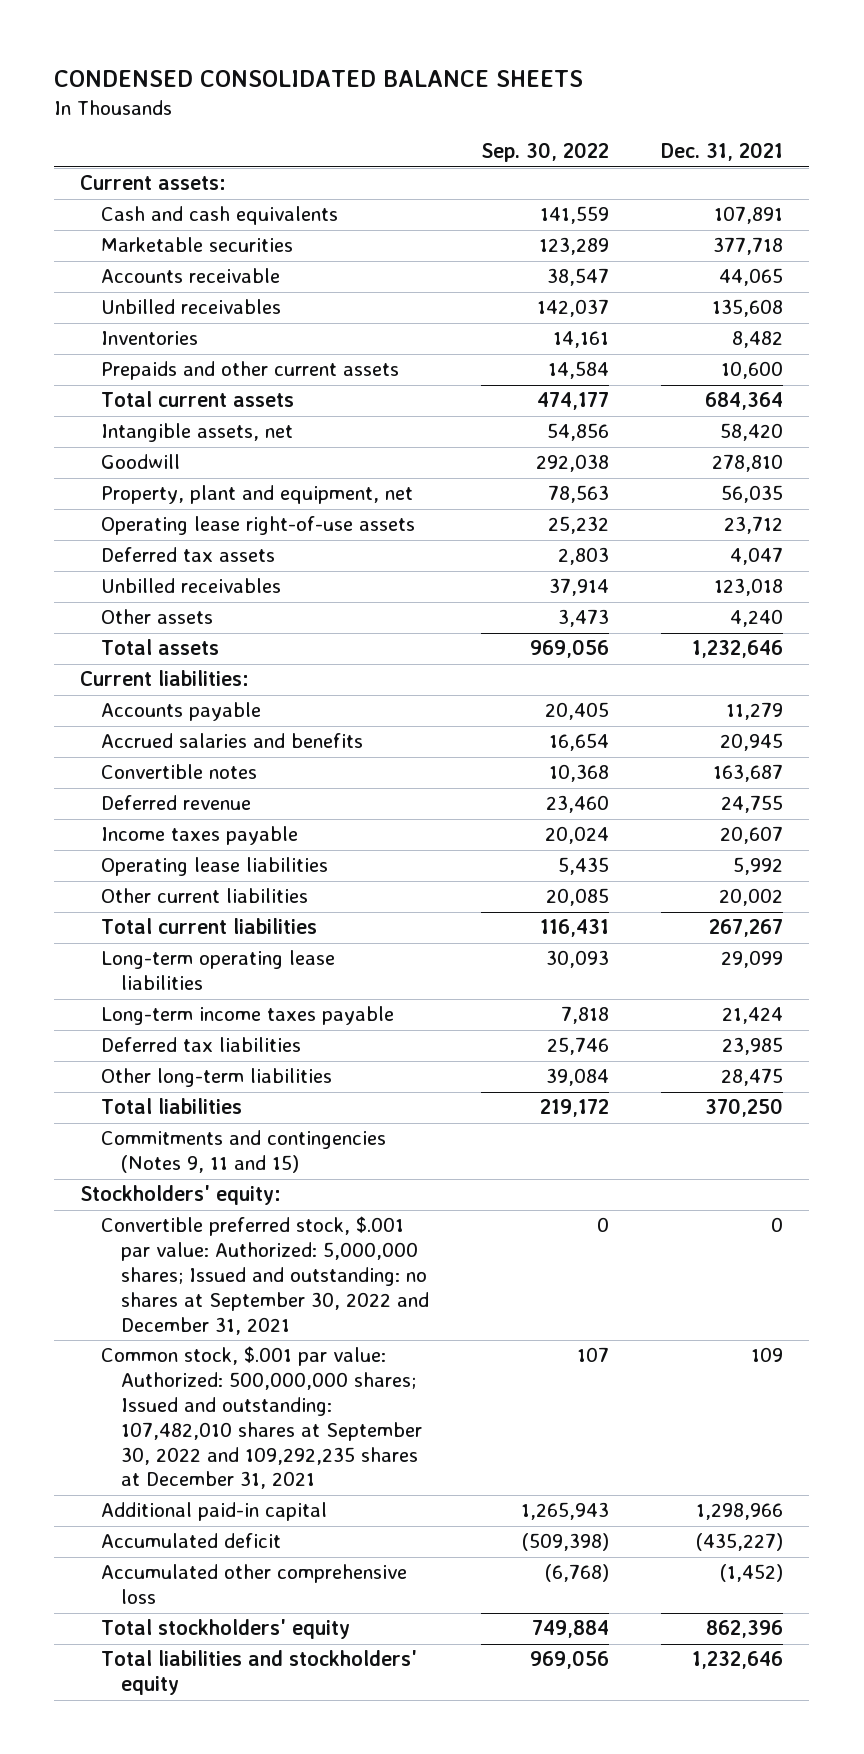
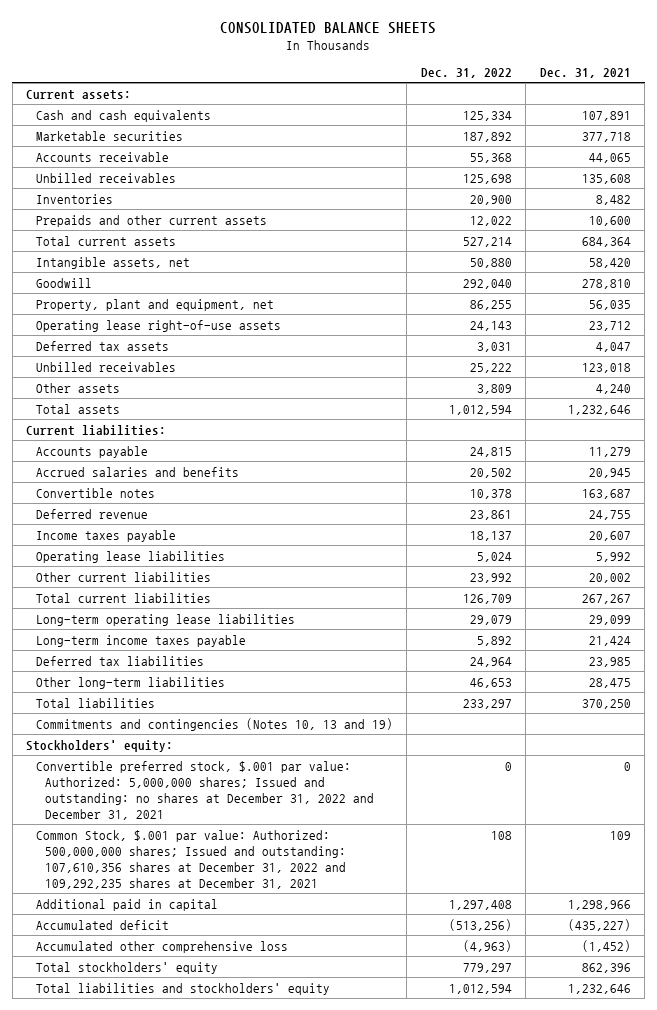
[54,69,584,87] CONDENSED CONSOLIDATED BALANCE SHEETS -> [220,21,437,34] CONSOLIDATED BALANCE SHEETS
[481,142,610,163] Sep. 30, 2022 -> none
none -> [420,67,512,78] Dec. 31, 2022
[100,1130,386,1174] Commitments and contingencies (Notes 9, 11 and 15) -> [35,717,393,731] Commitments and contingencies (Notes 10, 13 and 19)
[100,1216,430,1335] Convertible preferred stock, $.001 par value: Authorized: 5,000,000 shares; Issued and outstanding: no shares at September 30, 2022 and December 31, 2021 -> [35,760,375,820] Convertible preferred stock, $.001 par value: Authorized: 5,000,000 shares; Issued and outstanding: no shares at December 31, 2022 and December 31, 2021
[100,1346,423,1490] Common stock, $.001 par value: Authorized: 500,000,000 shares; Issued and outstanding: 107,482,010 shares at September 30, 2022 and 109,292,235 shares at December 31, 2021 -> [35,829,347,889] Common Stock, $.001 par value: Authorized: 500,000,000 shares; Issued and outstanding: 107,610,356 shares at December 31, 2022 and 109,292,235 shares at December 31, 2021
[100,1502,327,1522] Additional paid-in capital -> [35,898,218,911] Additional paid in capital

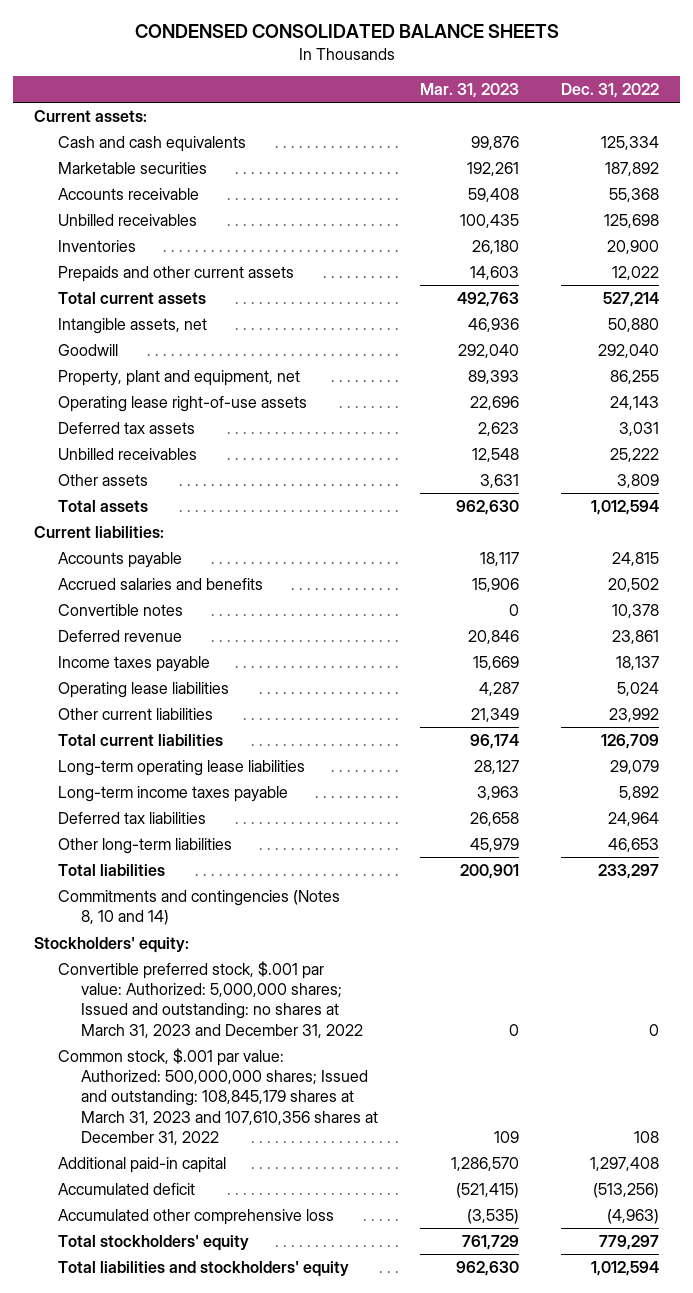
[220,21,437,34] CONSOLIDATED BALANCE SHEETS -> [134,24,559,39] CONDENSED CONSOLIDATED BALANCE SHEETS
[539,67,631,78] Dec. 31, 2021 -> none
none -> [420,82,520,98] Mar. 31, 2023
[35,717,393,731] Commitments and contingencies (Notes 10, 13 and 19) -> [57,890,340,926] Commitments and contingencies (Notes 8, 10 and 14)
[35,760,375,820] Convertible preferred stock, $.001 par value: Authorized: 5,000,000 shares; Issued and outstanding: no shares at December 31, 2022 and December 31, 2021 -> [57,961,364,1038] Convertible preferred stock, $.001 par value: Authorized: 5,000,000 shares; Issued and outstanding: no shares at March 31, 2023 and December 31, 2022
[35,829,347,889] Common Stock, $.001 par value: Authorized: 500,000,000 shares; Issued and outstanding: 107,610,356 shares at December 31, 2022 and 109,292,235 shares at December 31, 2021 -> [57,1048,379,1145] Common stock, $.001 par value: Authorized: 500,000,000 shares; Issued and outstanding: 108,845,179 shares at March 31, 2023 and 107,610,356 shares at December 31, 2022
[35,898,218,911] Additional paid in capital -> [57,1157,226,1174] Additional paid-in capital

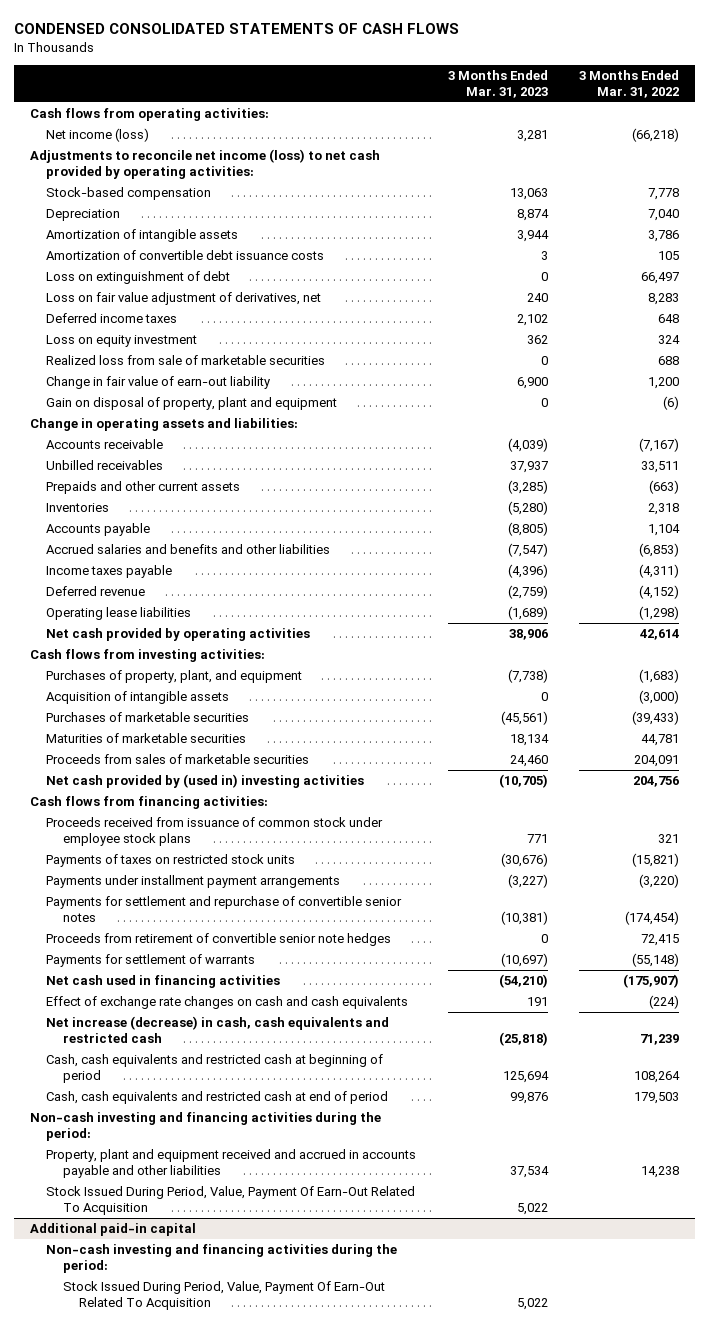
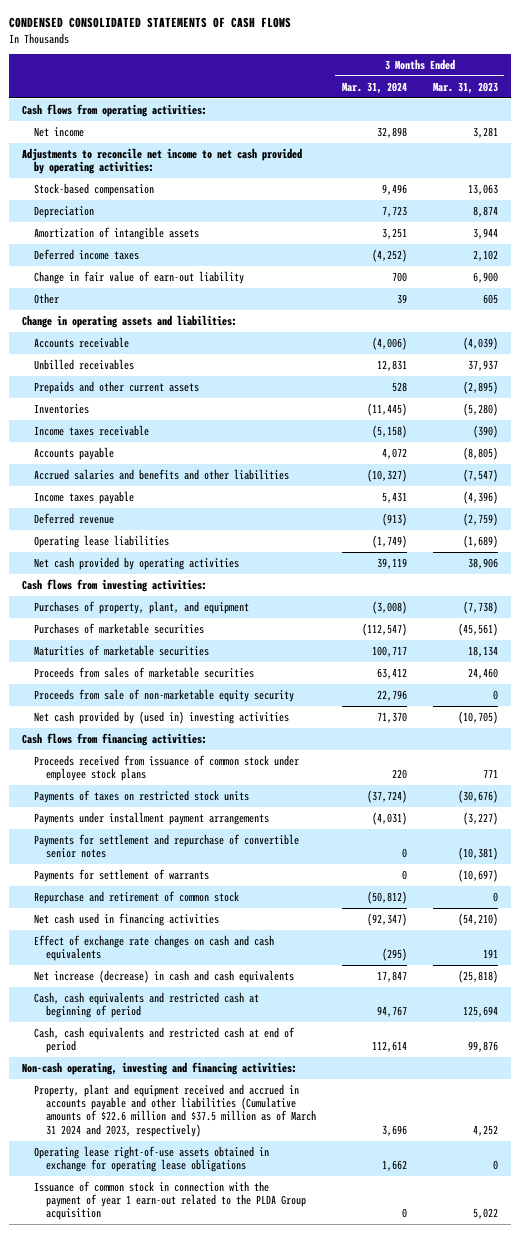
[579,69,680,98] 3 Months Ended Mar. 31, 2022 -> none
none -> [341,81,407,94] Mar. 31, 2024
[46,128,150,143] Net income (loss) -> [34,126,85,137] Net income
[29,149,380,180] Adjustments to reconcile net income (loss) to net cash provided by operating activities: -> [22,147,303,175] Adjustments to reconcile net income to net cash provided by operating activities:
[46,250,325,261] Amortization of convertible debt issuance costs -> none
[46,271,231,285] Loss on extinguishment of debt -> none
[46,292,322,306] Loss on fair value adjustment of derivatives, net -> none
[46,335,198,348] Loss on equity investment -> none
[46,355,326,366] Realized loss from sale of marketable securities -> none
[46,397,338,411] Gain on disposal of property, plant and equipment -> none
none -> [34,292,60,304] Other
[507,480,548,495] (3,285) -> [462,380,498,394] (2,895)
none -> [34,424,150,436] Income taxes receivable
[46,691,230,705] Acquisition of intangible assets -> none
none -> [34,688,295,702] Proceeds from sale of non-marketable equity security
[46,933,392,947] Proceeds from retirement of convertible senior note hedges -> none
none -> [34,890,240,904] Repurchase and retirement of common stock
[46,1016,390,1044] Net increase (decrease) in cash, cash equivalents and restricted cash -> [34,969,295,983] Net increase (decrease) in cash and cash equivalents
[29,1223,196,1237] Additional paid-in capital -> none
[46,1244,398,1274] Non-cash investing and financing activities during the period: -> none
[62,1281,385,1311] Stock Issued During Period, Value, Payment Of Earn-Out Related To Acquisition -> none
[29,1112,381,1142] Non-cash investing and financing activities during the period: -> [22,1061,298,1075] Non-cash operating, investing and financing activities:
[46,1149,417,1179] Property, plant and equipment received and accrued in accounts payable and other liabilities -> [34,1083,316,1137] Property, plant and equipment received and accrued in accounts payable and other liabilities (Cumulative amounts of $22.6 million and $37.5 million as of March 31 2024 and 2023, respectively)
[509,1166,549,1179] 37,534 -> [472,1124,498,1136] 4,252
none -> [34,1145,270,1173] Operating lease right-of-use assets obtained in exchange for operating lease obligations
[46,1186,416,1216] Stock Issued During Period, Value, Payment Of Earn-Out Related To Acquisition -> [34,1180,306,1221] Issuance of common stock in connection with the payment of year 1 earn-out related to the PLDA Group acquisition

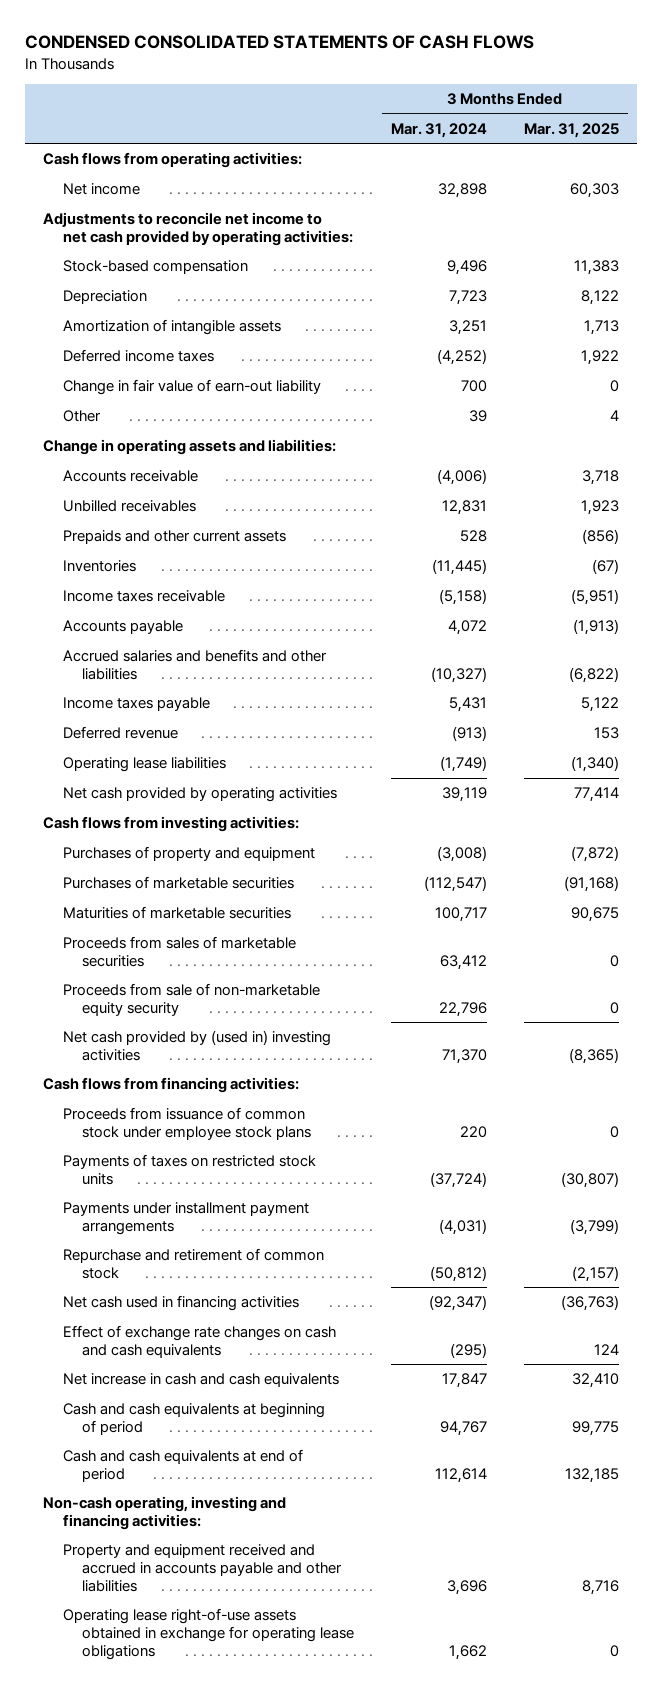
[432,81,498,94] Mar. 31, 2023 -> none
none -> [523,122,619,138] Mar. 31, 2025
[34,600,250,614] Purchases of property, plant, and equipment -> [62,846,315,862] Purchases of property and equipment
[34,754,300,782] Proceeds received from issuance of common stock under employee stock plans -> [62,1107,312,1140] Proceeds from issuance of common stock under employee stock plans
[34,833,300,859] Payments for settlement and repurchase of convertible senior notes -> none
[34,868,210,882] Payments for settlement of warrants -> none
[34,969,295,983] Net increase (decrease) in cash and cash equivalents -> [62,1373,339,1388] Net increase in cash and cash equivalents
[34,991,260,1019] Cash, cash equivalents and restricted cash at beginning of period -> [62,1403,325,1435] Cash and cash equivalents at beginning of period
[34,1026,296,1054] Cash, cash equivalents and restricted cash at end of period -> [62,1449,303,1482] Cash and cash equivalents at end of period
[34,1083,316,1137] Property, plant and equipment received and accrued in accounts payable and other liabilities (Cumulative amounts of $22.6 million and $37.5 million as of March 31 2024 and 2023, respectively) -> [62,1544,343,1592] Property and equipment received and accrued in accounts payable and other liabilities
[34,1180,306,1221] Issuance of common stock in connection with the payment of year 1 earn-out related to the PLDA Group acquisition -> none

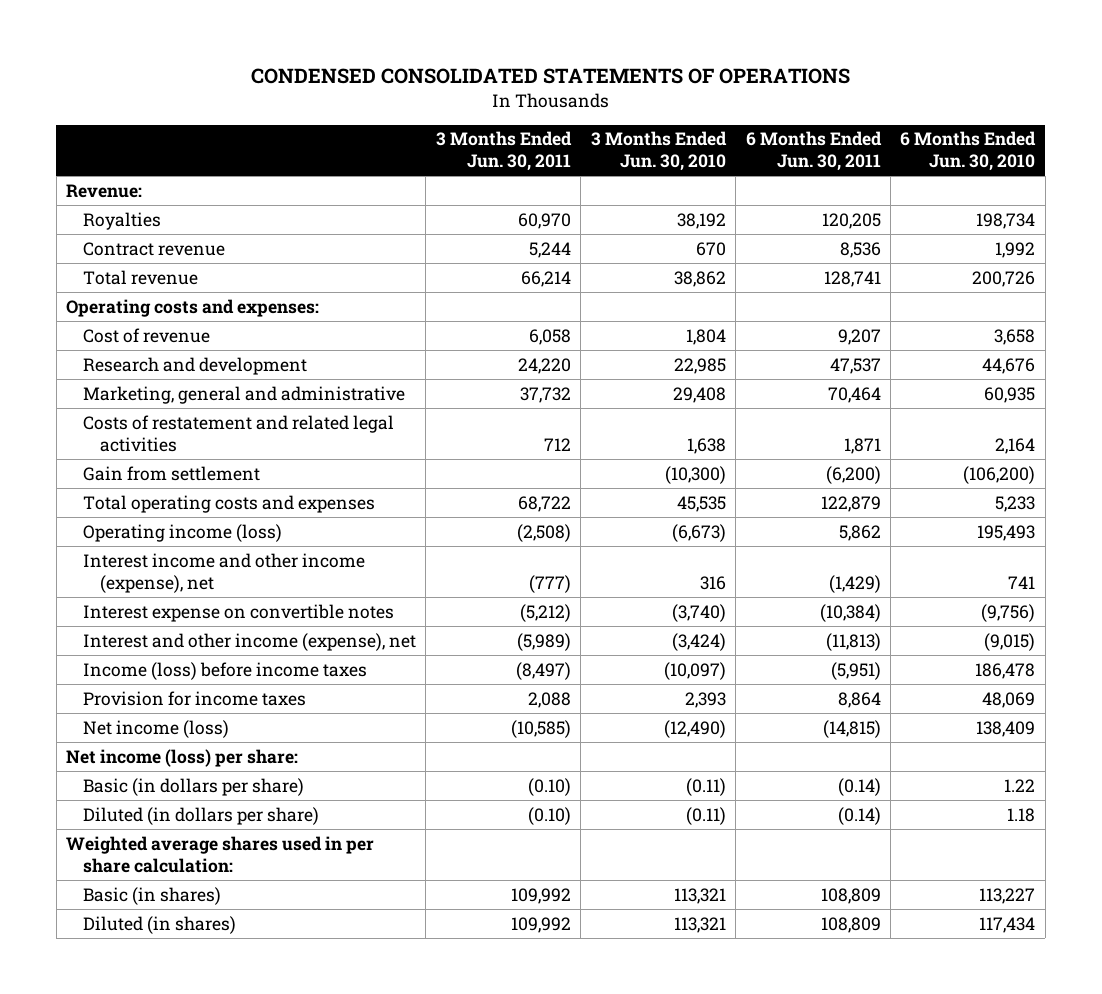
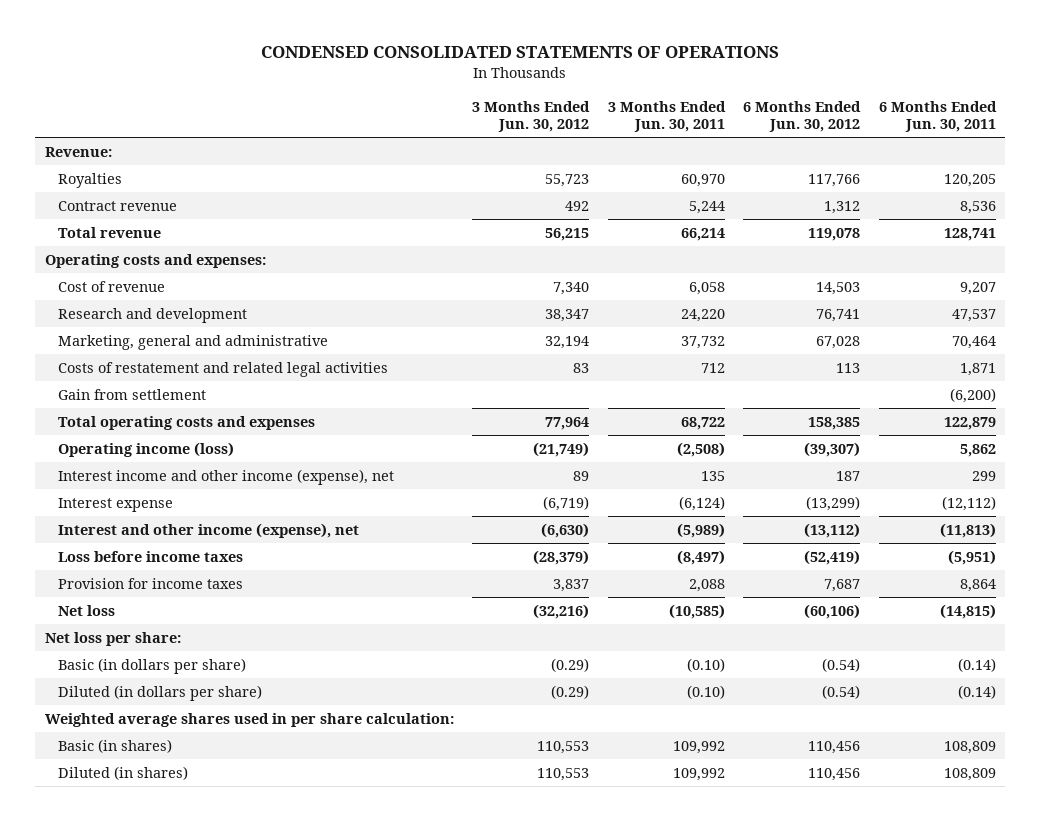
[590,131,727,172] 3 Months Ended Jun. 30, 2010 -> none
[900,131,1037,172] 6 Months Ended Jun. 30, 2010 -> none
none -> [472,100,591,132] 3 Months Ended Jun. 30, 2012
none -> [743,100,862,132] 6 Months Ended Jun. 30, 2012
[528,574,571,593] (777) -> [700,470,725,481] 135
[828,574,881,593] (1,429) -> [972,470,997,481] 299
[82,603,394,622] Interest expense on convertible notes -> [57,497,173,512] Interest expense
[519,603,571,622] (5,212) -> [678,495,725,511] (6,124)
[819,603,881,622] (10,384) -> [942,495,997,511] (12,112)
[82,661,367,680] Income (loss) before income taxes -> [57,550,243,562] Loss before income taxes
[82,719,229,738] Net income (loss) -> [57,604,115,616] Net loss
[66,748,299,767] Net income (loss) per share: -> [44,631,181,646] Net loss per share:

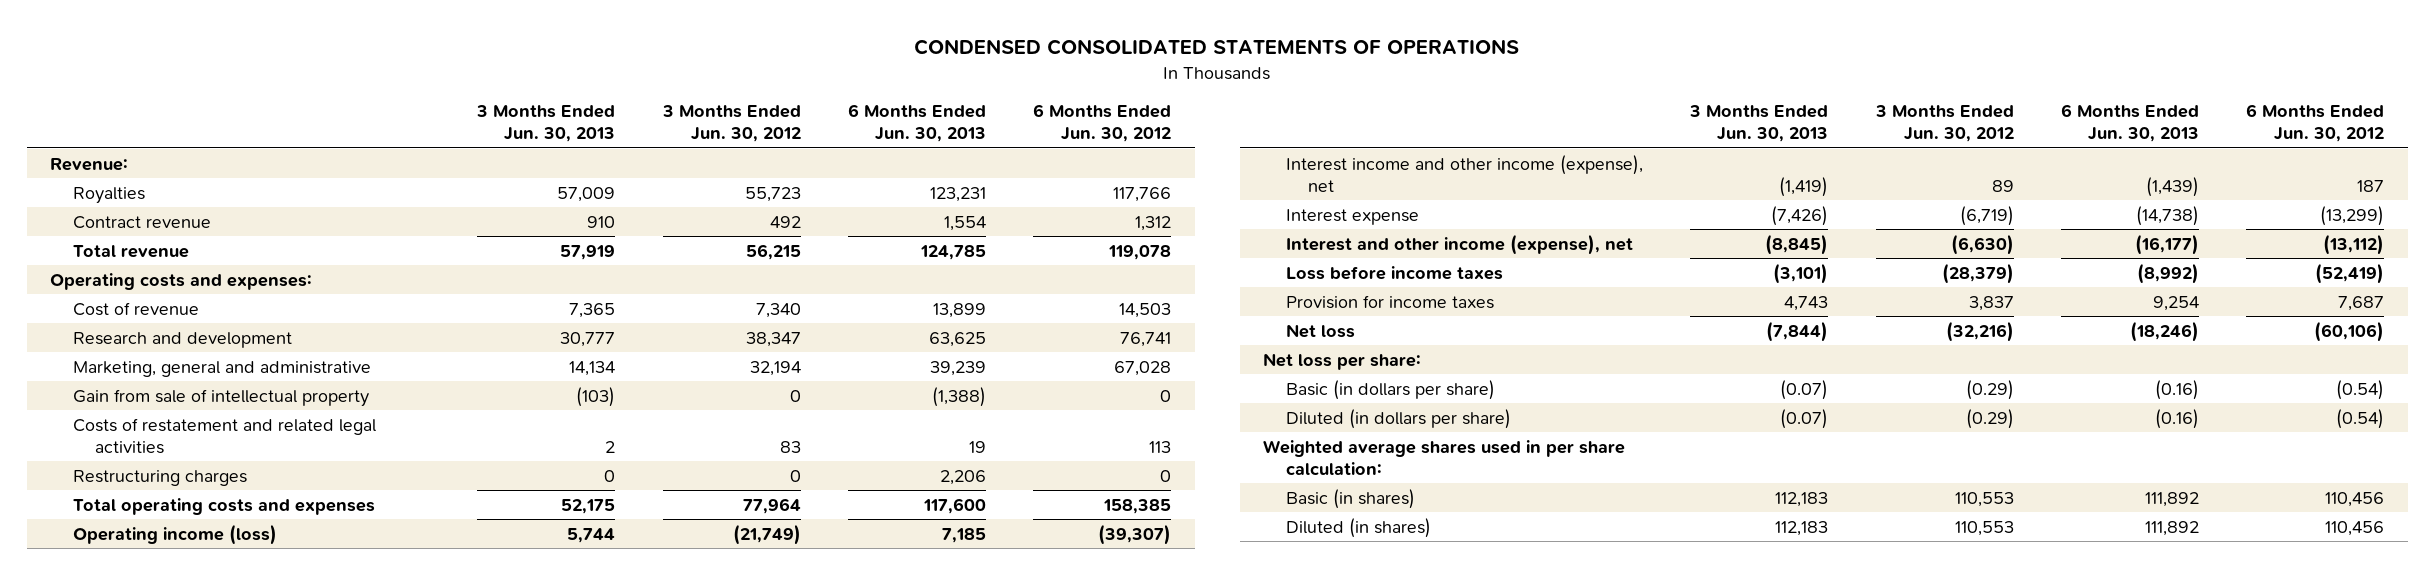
[607,100,726,132] 3 Months Ended Jun. 30, 2011 -> none
[879,100,998,132] 6 Months Ended Jun. 30, 2011 -> none
none -> [476,105,616,143] 3 Months Ended Jun. 30, 2013
none -> [847,104,986,143] 6 Months Ended Jun. 30, 2013
none -> [72,388,369,407] Gain from sale of intellectual property
[57,388,206,400] Gain from settlement -> none
none -> [72,469,247,486] Restructuring charges

